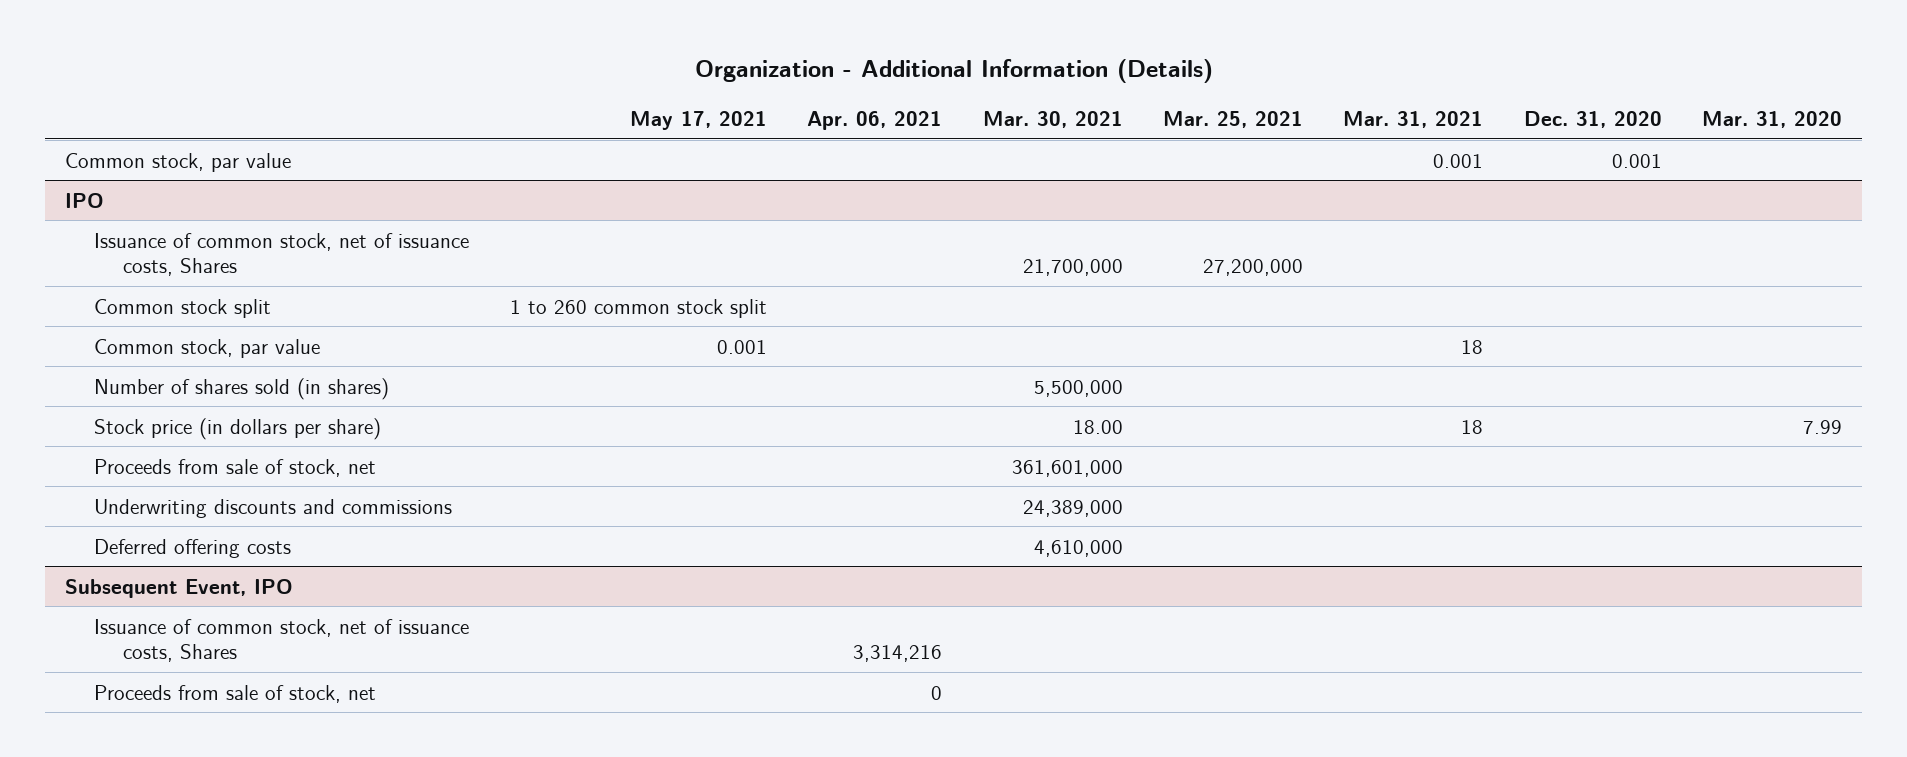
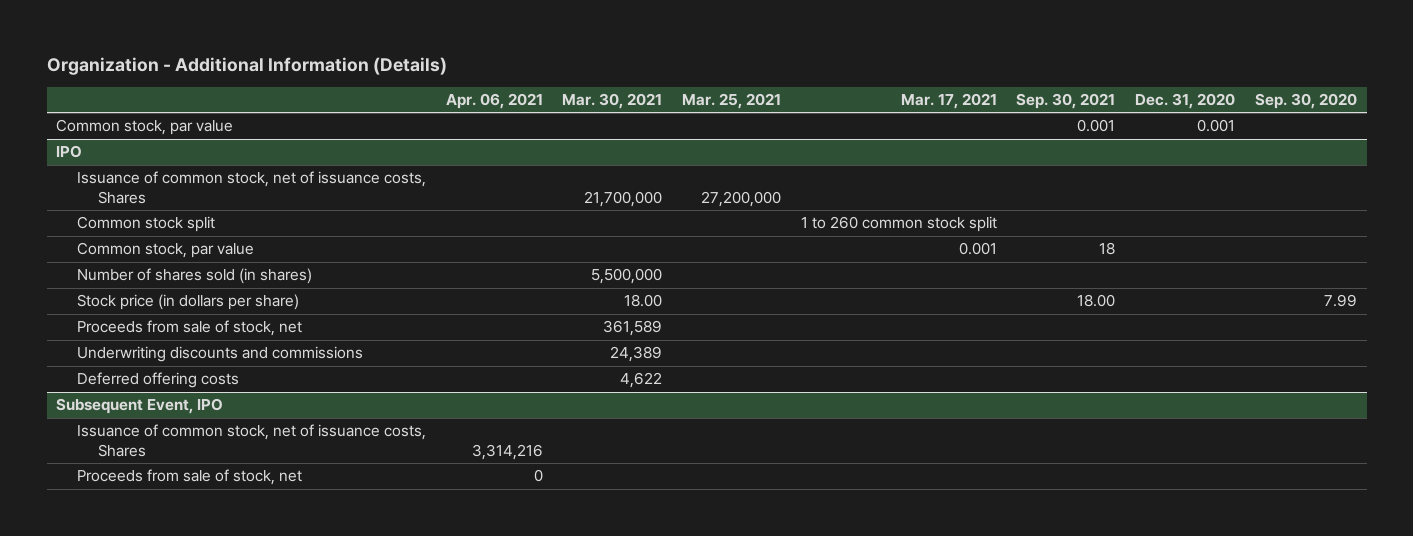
[629,110,767,130] May 17, 2021 -> none
[1343,110,1484,128] Mar. 31, 2021 -> none
[1702,110,1843,128] Mar. 31, 2020 -> none
none -> [900,93,997,110] Mar. 17, 2021
none -> [1016,93,1116,110] Sep. 30, 2021
none -> [1254,93,1357,110] Sep. 30, 2020
[1011,459,1123,477] 361,601,000 -> [603,320,663,337] 361,589
[1022,499,1123,517] 24,389,000 -> [610,346,663,363] 24,389
[1033,539,1123,557] 4,610,000 -> [620,372,663,389] 4,622

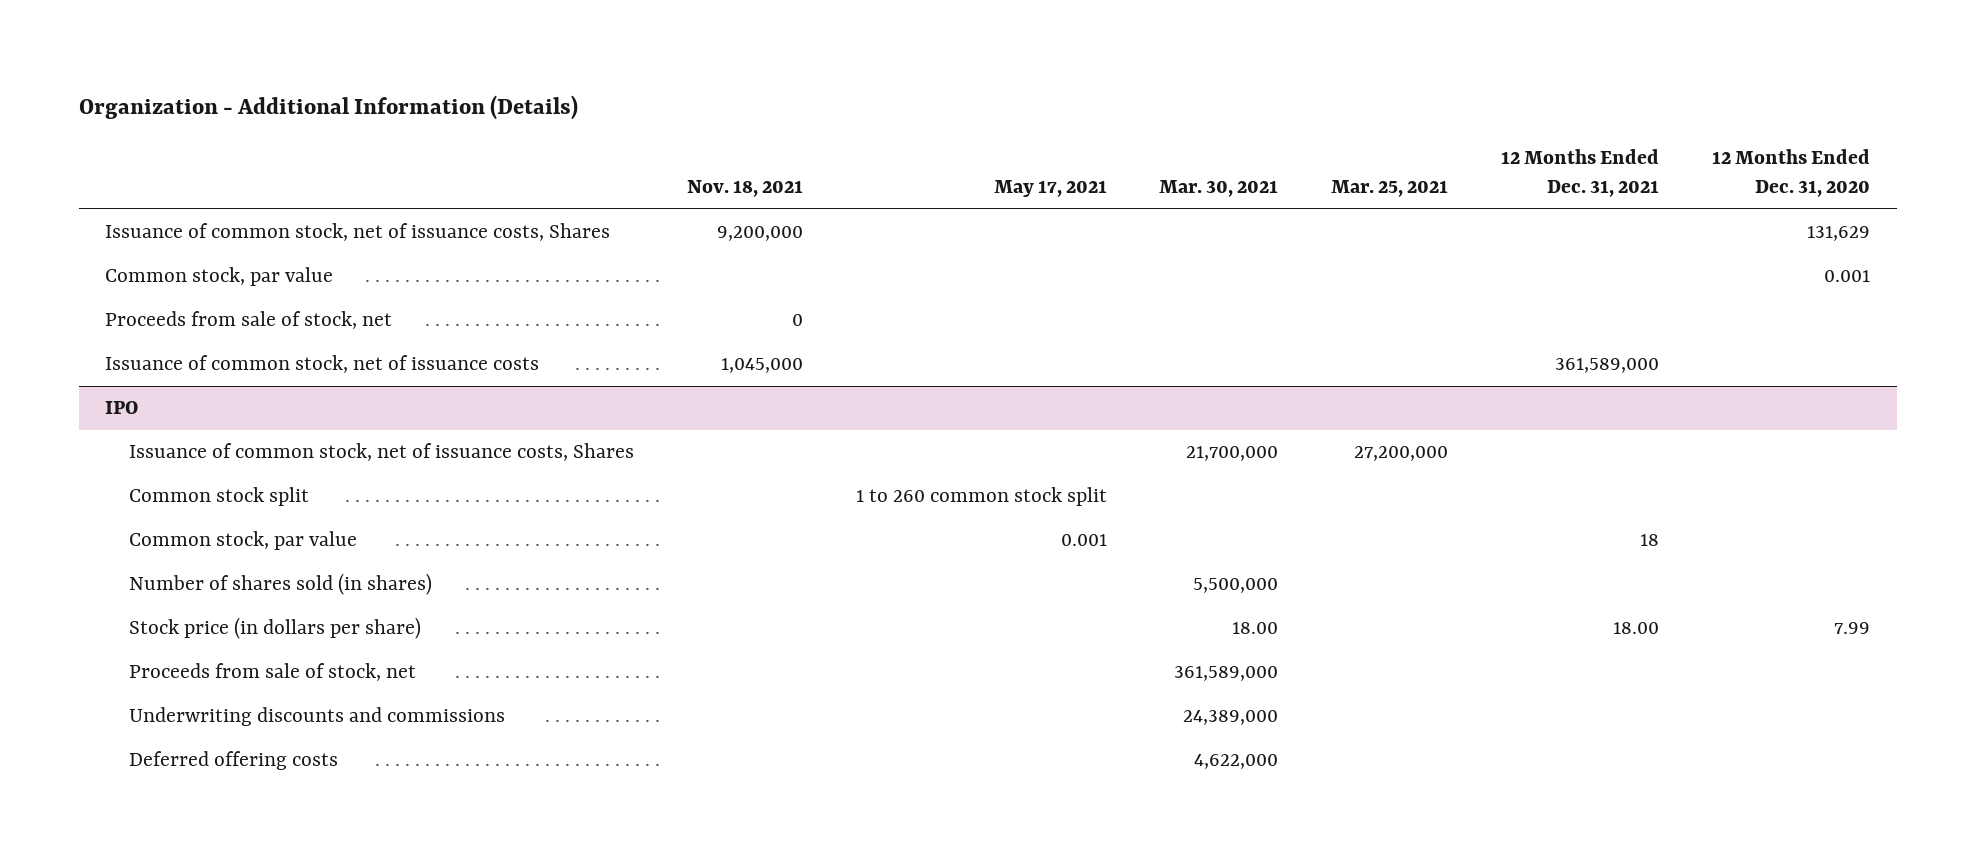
[445,93,543,110] Apr. 06, 2021 -> none
[900,93,997,110] Mar. 17, 2021 -> none
[1016,93,1116,110] Sep. 30, 2021 -> none
[1135,93,1236,110] Dec. 31, 2020 -> none
[1254,93,1357,110] Sep. 30, 2020 -> none
none -> [686,180,803,198] Nov. 18, 2021
none -> [993,180,1107,198] May 17, 2021
none -> [1501,149,1660,198] 12 Months Ended Dec. 31, 2021
none -> [1712,149,1871,198] 12 Months Ended Dec. 31, 2020
none -> [104,223,610,242] Issuance of common stock, net of issuance costs, Shares
none -> [104,311,392,330] Proceeds from sale of stock, net
none -> [104,355,539,374] Issuance of common stock, net of issuance costs
[56,398,224,415] Subsequent Event, IPO -> none
[77,424,427,458] Issuance of common stock, net of issuance costs, Shares -> none
[77,469,303,486] Proceeds from sale of stock, net -> none
[603,320,663,337] 361,589 -> [1174,666,1279,682] 361,589,000
[610,346,663,363] 24,389 -> [1183,710,1279,726] 24,389,000
[620,372,663,389] 4,622 -> [1194,754,1279,770] 4,622,000

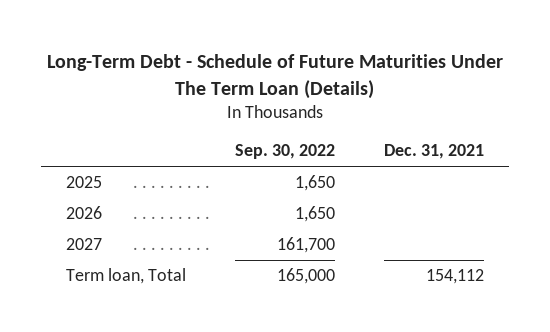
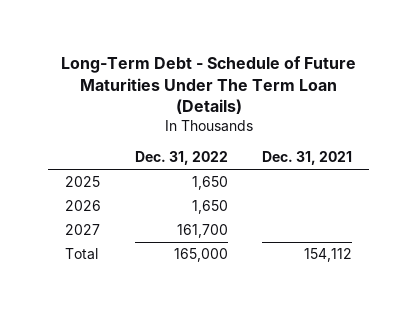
[234,144,335,160] Sep. 30, 2022 -> none
none -> [135,151,229,166] Dec. 31, 2022
[65,268,186,285] Term loan, Total -> [65,248,99,261] Total

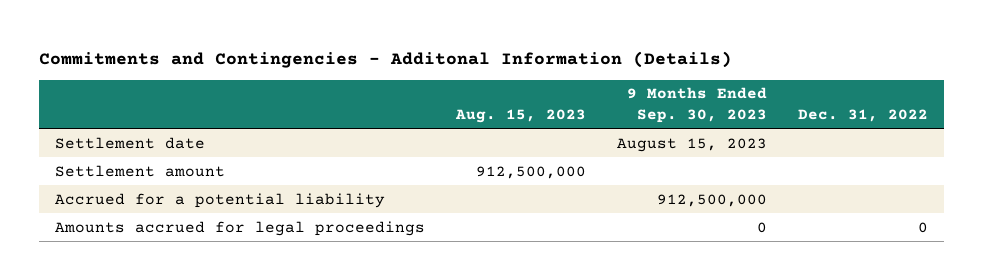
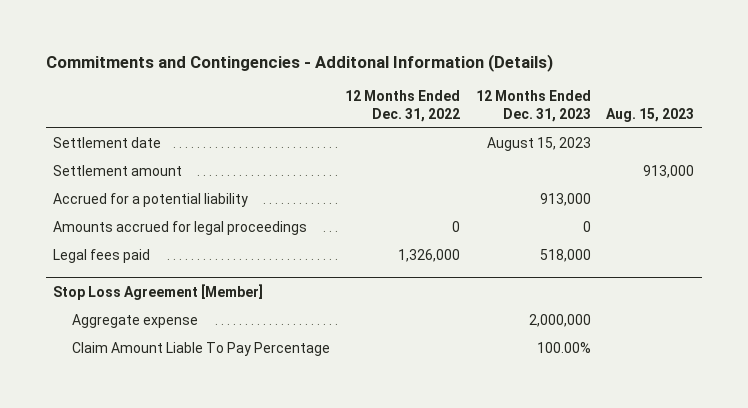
[627,87,768,123] 9 Months Ended Sep. 30, 2023 -> none
[798,108,929,122] Dec. 31, 2022 -> none
none -> [345,89,461,122] 12 Months Ended Dec. 31, 2022
none -> [475,89,591,122] 12 Months Ended Dec. 31, 2023
[475,165,586,179] 912,500,000 -> [643,165,695,179] 913,000
none -> [53,249,151,264] Legal fees paid
none -> [53,284,264,301] Stop Loss Agreement [Member]
none -> [71,314,198,329] Aggregate expense
none -> [71,342,330,357] Claim Amount Liable To Pay Percentage

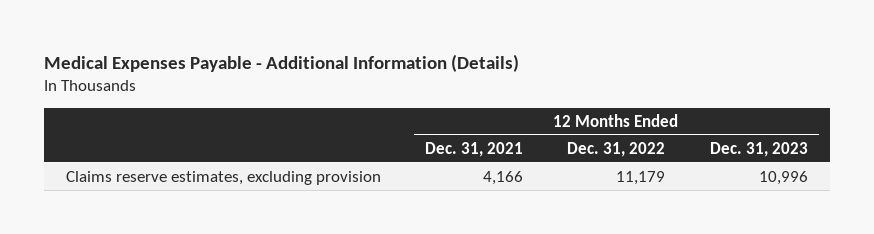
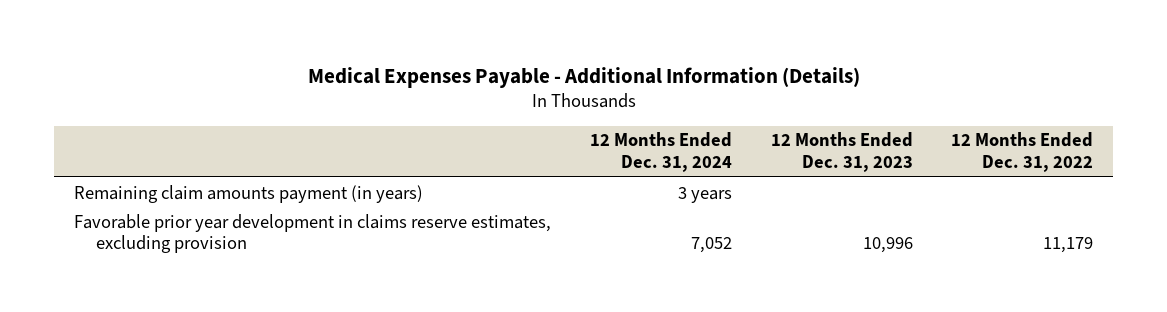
[425,141,524,157] Dec. 31, 2021 -> none
none -> [589,132,732,173] 12 Months Ended Dec. 31, 2024
none -> [73,184,423,203] Remaining claim amounts payment (in years)
[66,170,382,185] Claims reserve estimates, excluding provision -> [73,213,551,254] Favorable prior year development in claims reserve estimates, excluding provision

